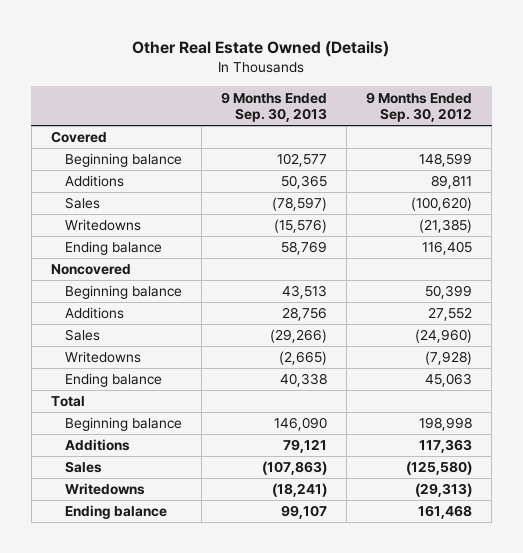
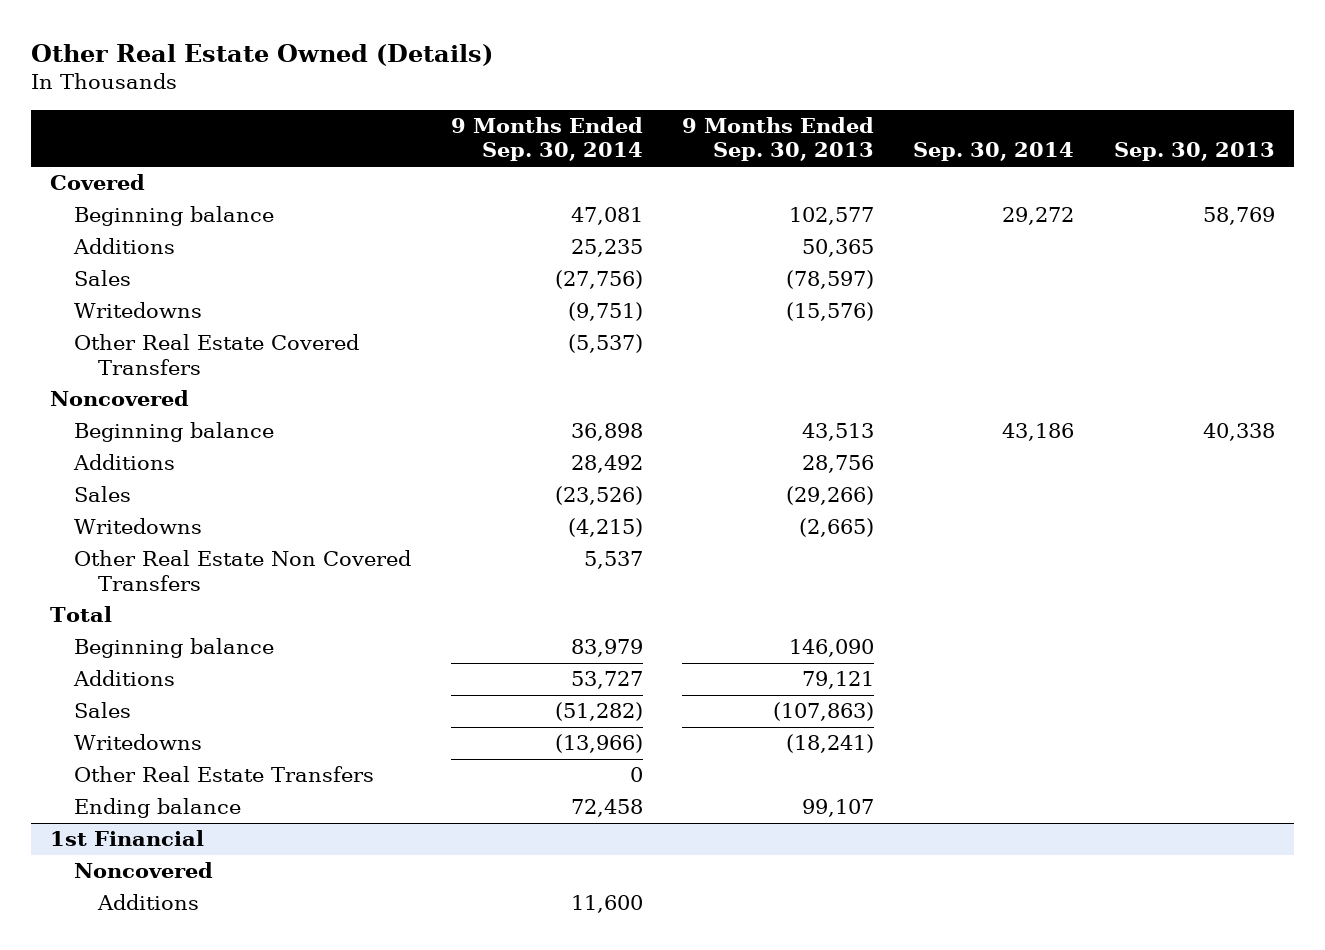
[366,91,473,123] 9 Months Ended Sep. 30, 2012 -> none
none -> [450,117,643,162] 9 Months Ended Sep. 30, 2014
none -> [913,142,1075,162] Sep. 30, 2014
none -> [1113,142,1275,162] Sep. 30, 2013
[65,241,163,256] Ending balance -> none
none -> [74,334,360,375] Other Real Estate Covered Transfers
[65,373,163,388] Ending balance -> none
none -> [74,550,412,591] Other Real Estate Non Covered Transfers
none -> [74,766,375,783] Other Real Estate Transfers
none -> [50,830,205,847] 1st Financial
none -> [74,862,214,879] Noncovered
none -> [97,894,200,911] Additions

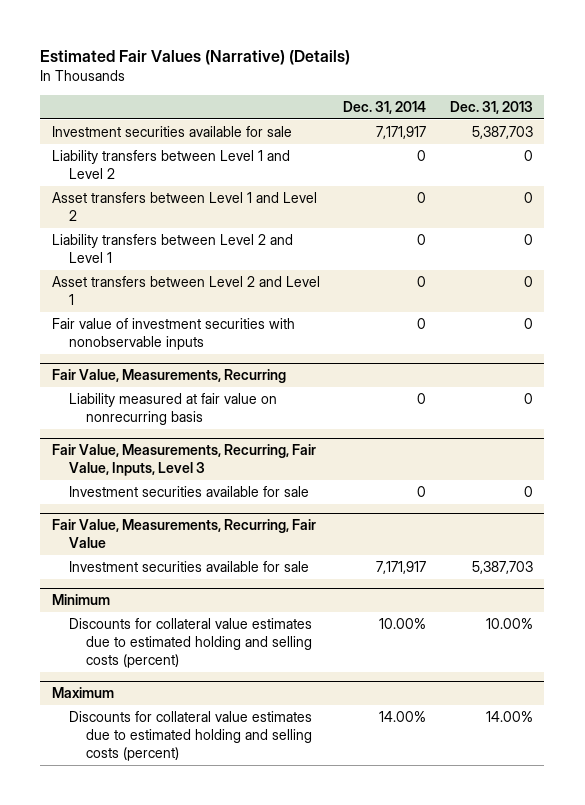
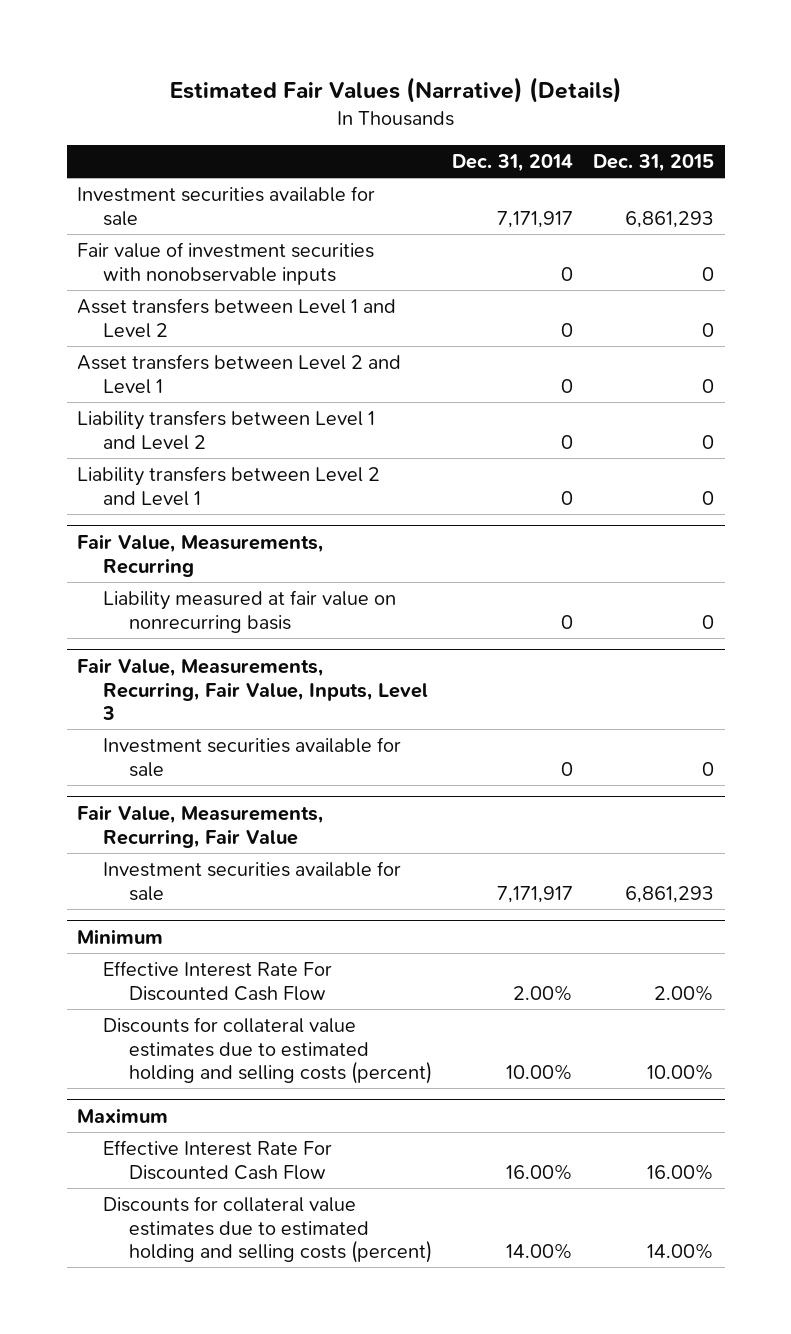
[449,101,533,115] Dec. 31, 2013 -> none
none -> [593,153,715,172] Dec. 31, 2015
[51,317,295,351] Fair value of investment securities with nonobservable inputs -> [76,241,374,285] Fair value of investment securities with nonobservable inputs
[51,149,290,180] Liability transfers between Level 1 and Level 2 -> [76,409,375,450] Liability transfers between Level 1 and Level 2
[51,233,293,264] Liability transfers between Level 2 and Level 1 -> [76,465,380,506] Liability transfers between Level 2 and Level 1
none -> [102,960,332,1001] Effective Interest Rate For Discounted Cash Flow
none -> [102,1139,332,1180] Effective Interest Rate For Discounted Cash Flow

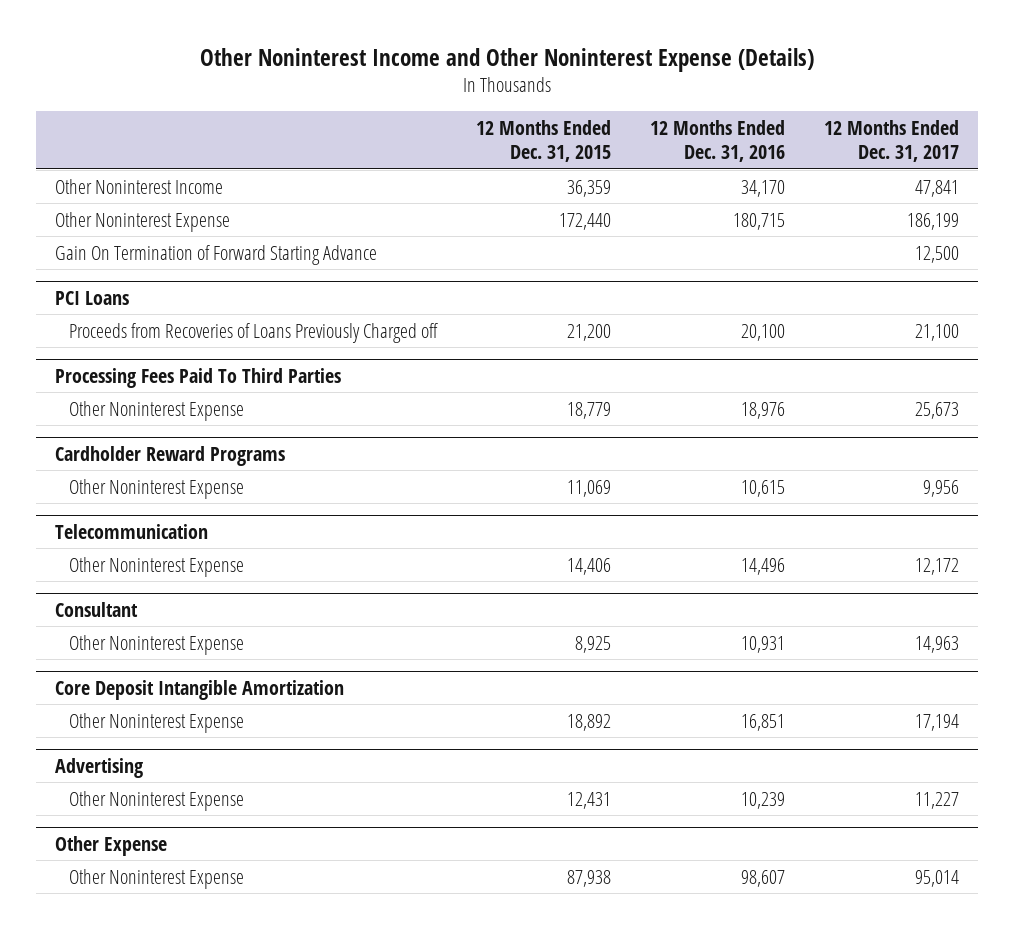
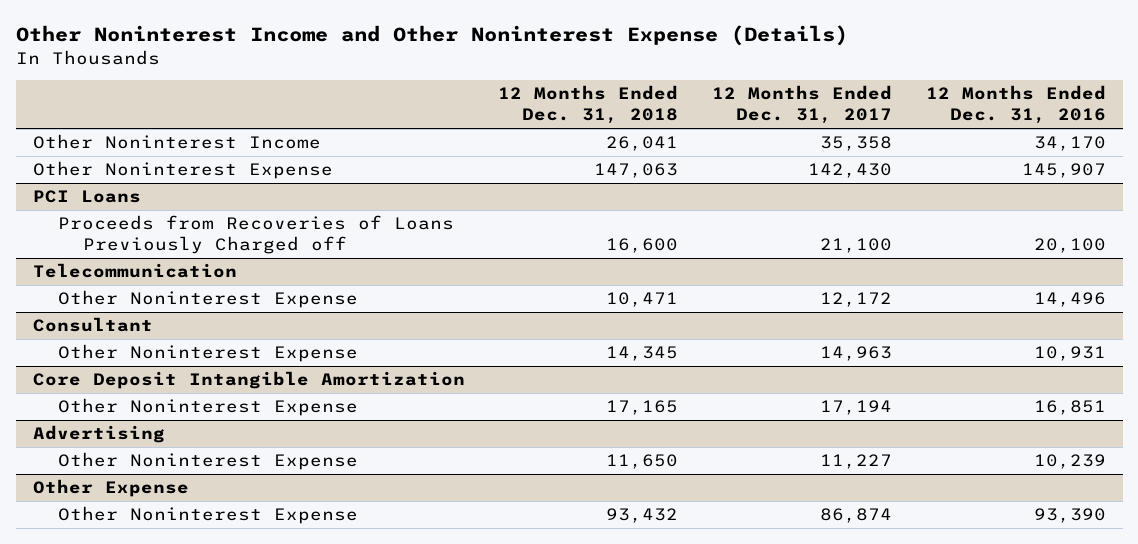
[476,119,612,162] 12 Months Ended Dec. 31, 2015 -> none
none -> [498,85,679,125] 12 Months Ended Dec. 31, 2018
[55,244,378,265] Gain On Termination of Forward Starting Advance -> none
[914,179,959,197] 47,841 -> [820,136,893,152] 35,358
[733,212,786,230] 180,715 -> [1021,163,1106,179] 145,907
[906,212,959,230] 186,199 -> [808,163,893,179] 142,430
[55,367,342,388] Processing Fees Paid To Third Parties -> none
[69,400,245,421] Other Noninterest Expense -> none
[55,445,286,466] Cardholder Reward Programs -> none
[69,478,245,499] Other Noninterest Expense -> none
[741,869,786,887] 98,607 -> [1033,508,1106,524] 93,390
[914,869,959,887] 95,014 -> [820,508,893,524] 86,874

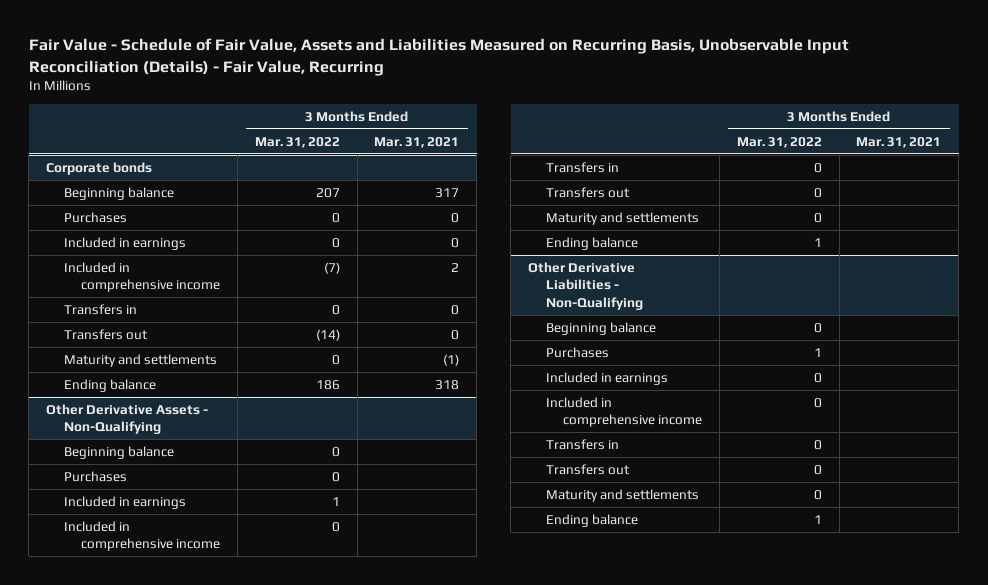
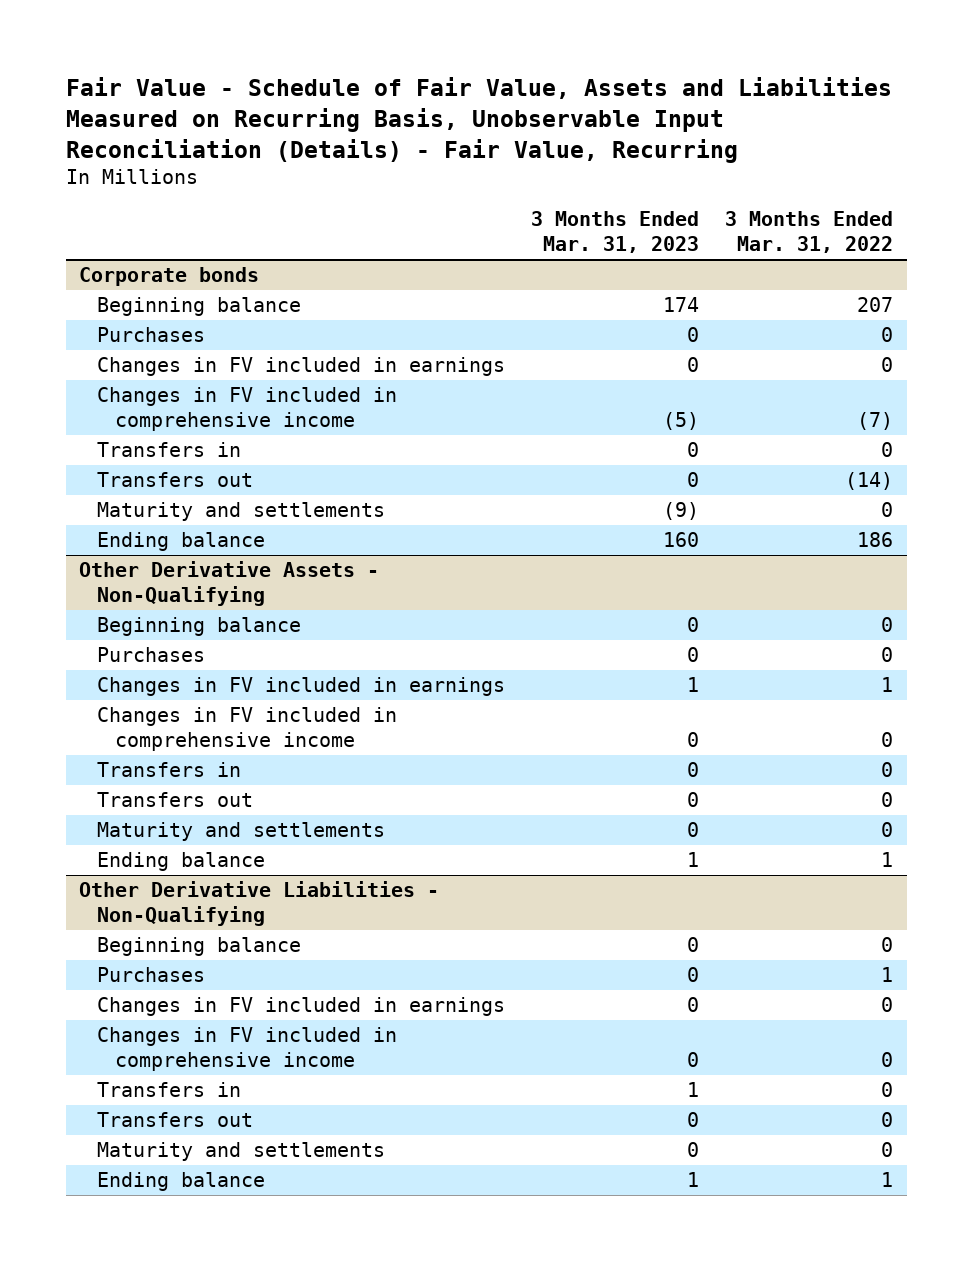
[374,136,460,148] Mar. 31, 2021 -> none
none -> [531,211,700,254] 3 Months Ended Mar. 31, 2023
[63,236,186,250] Included in earnings -> [97,357,506,377] Changes in FV included in earnings
[63,261,221,293] Included in comprehensive income -> [97,387,398,432] Changes in FV included in comprehensive income
[63,495,186,509] Included in earnings -> [97,677,506,697] Changes in FV included in earnings
[63,520,221,552] Included in comprehensive income -> [97,707,398,752] Changes in FV included in comprehensive income
[545,371,668,385] Included in earnings -> [97,997,506,1017] Changes in FV included in earnings
[545,396,703,428] Included in comprehensive income -> [97,1027,398,1072] Changes in FV included in comprehensive income

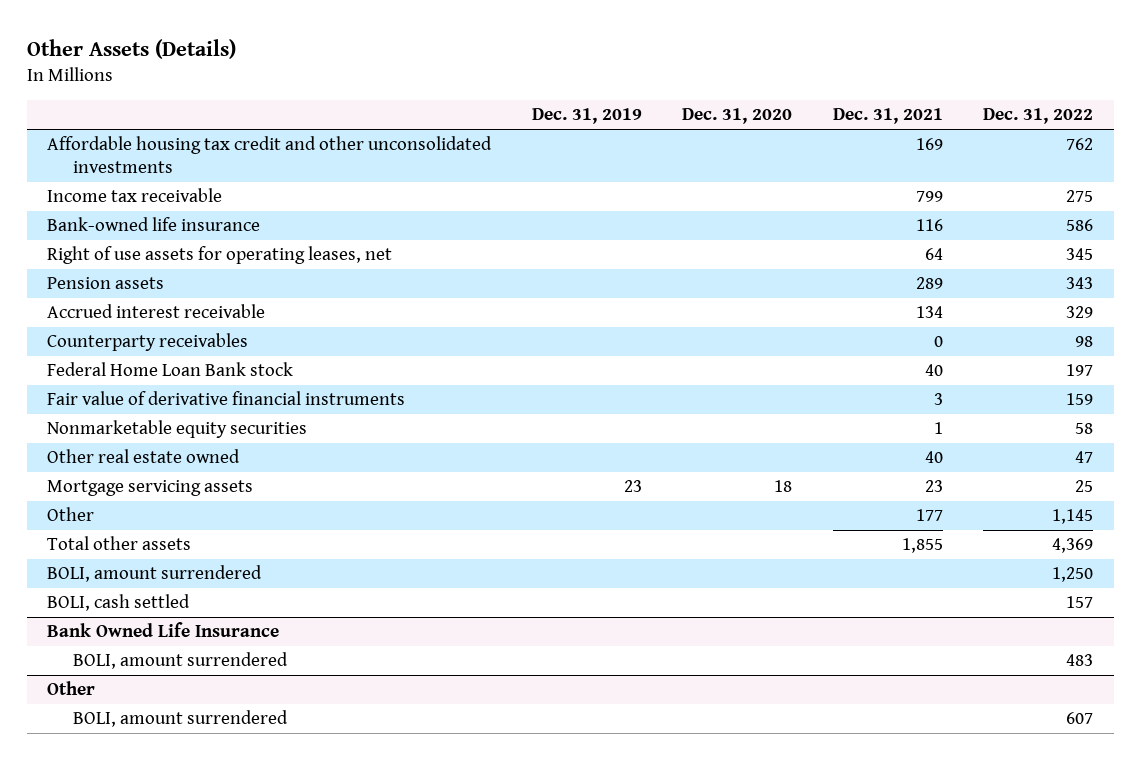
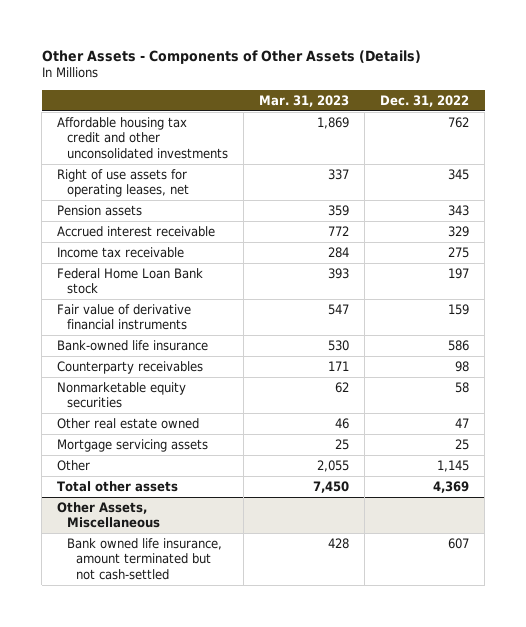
[27,39,237,60] Other Assets (Details) -> [41,49,421,64] Other Assets - Components of Other Assets (Details)
[531,108,642,125] Dec. 31, 2019 -> none
[682,108,793,125] Dec. 31, 2020 -> none
[832,108,943,125] Dec. 31, 2021 -> none
none -> [258,94,349,107] Mar. 31, 2023
[47,188,223,203] Income tax receivable -> [57,246,185,258] Income tax receivable
[47,217,261,232] Bank-owned life insurance -> [57,339,209,351] Bank-owned life insurance
[47,333,249,352] Counterparty receivables -> [57,360,204,374] Counterparty receivables
[47,565,263,583] BOLI, amount surrendered -> none
[47,594,191,612] BOLI, cash settled -> none
[47,622,280,638] Bank Owned Life Insurance -> none
[73,652,289,670] BOLI, amount surrendered -> none
[73,710,289,728] BOLI, amount surrendered -> none
[47,681,96,696] Other -> [57,501,160,529] Other Assets, Miscellaneous
none -> [66,537,222,581] Bank owned life insurance, amount terminated but not cash-settled

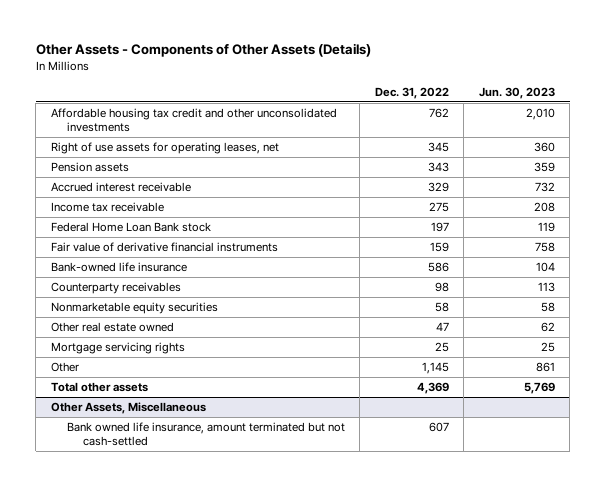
[258,94,349,107] Mar. 31, 2023 -> none
none -> [478,86,555,99] Jun. 30, 2023
[57,438,209,452] Mortgage servicing assets -> [50,342,185,355] Mortgage servicing rights

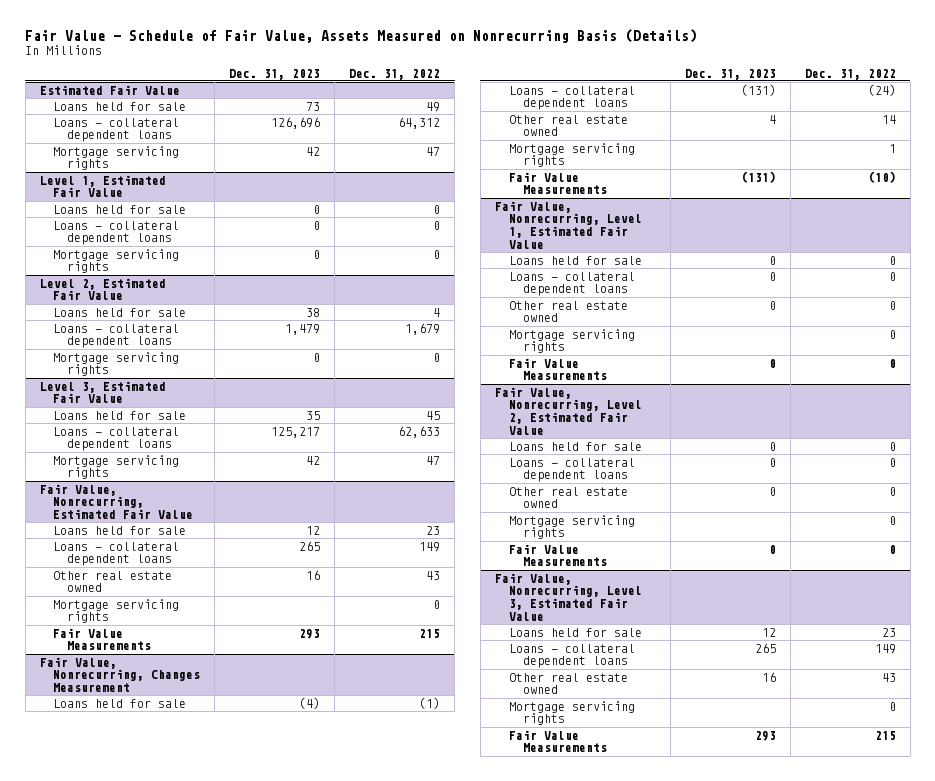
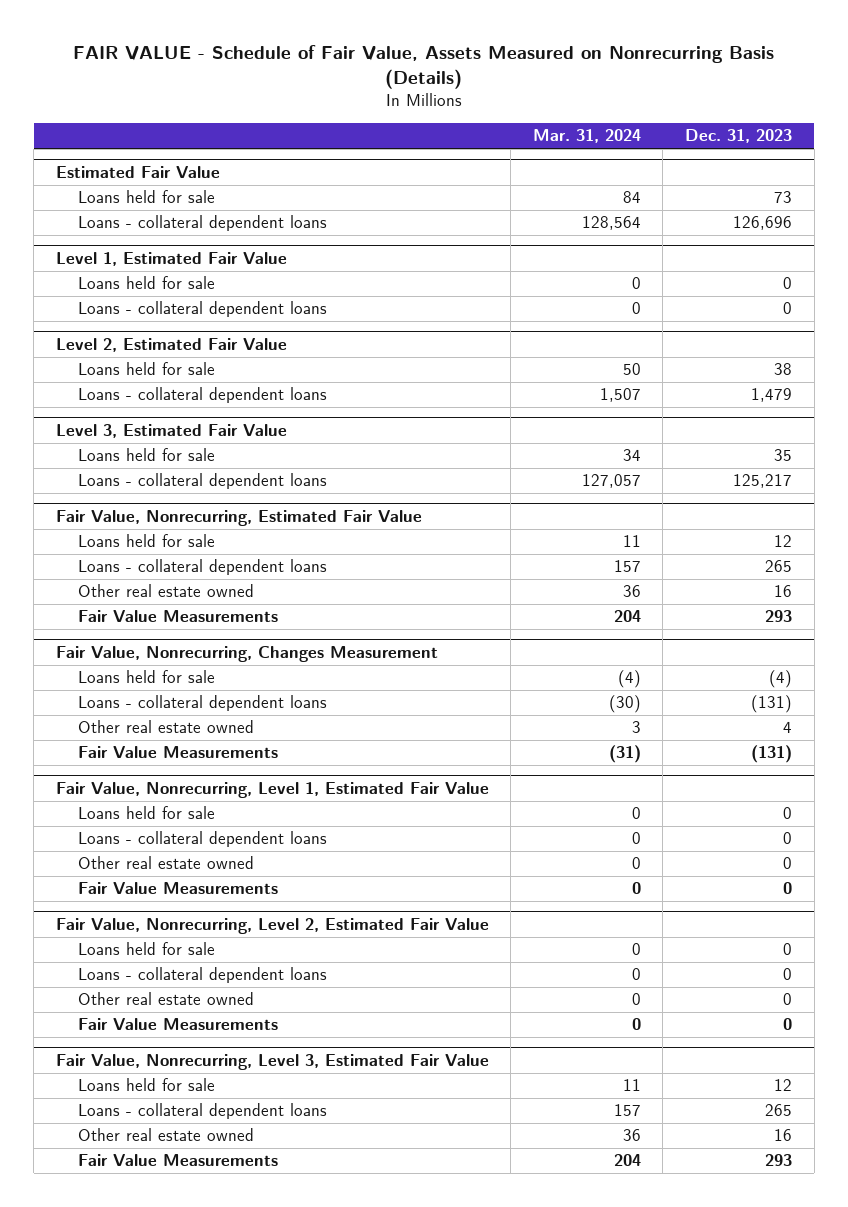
[25,28,698,43] Fair Value - Schedule of Fair Value, Assets Measured on Nonrecurring Basis (Details) -> [72,44,774,90] FAIR VALUE - Schedule of Fair Value, Assets Measured on Nonrecurring Basis (Details)
[349,68,441,80] Dec. 31, 2022 -> none
none -> [532,129,641,144] Mar. 31, 2024
[53,145,180,171] Mortgage servicing rights -> none
[53,248,180,274] Mortgage servicing rights -> none
[53,351,180,377] Mortgage servicing rights -> none
[53,454,180,480] Mortgage servicing rights -> none
[53,598,180,624] Mortgage servicing rights -> none
[508,142,635,168] Mortgage servicing rights -> none
[508,328,635,354] Mortgage servicing rights -> none
[508,514,635,540] Mortgage servicing rights -> none
[508,700,635,726] Mortgage servicing rights -> none

